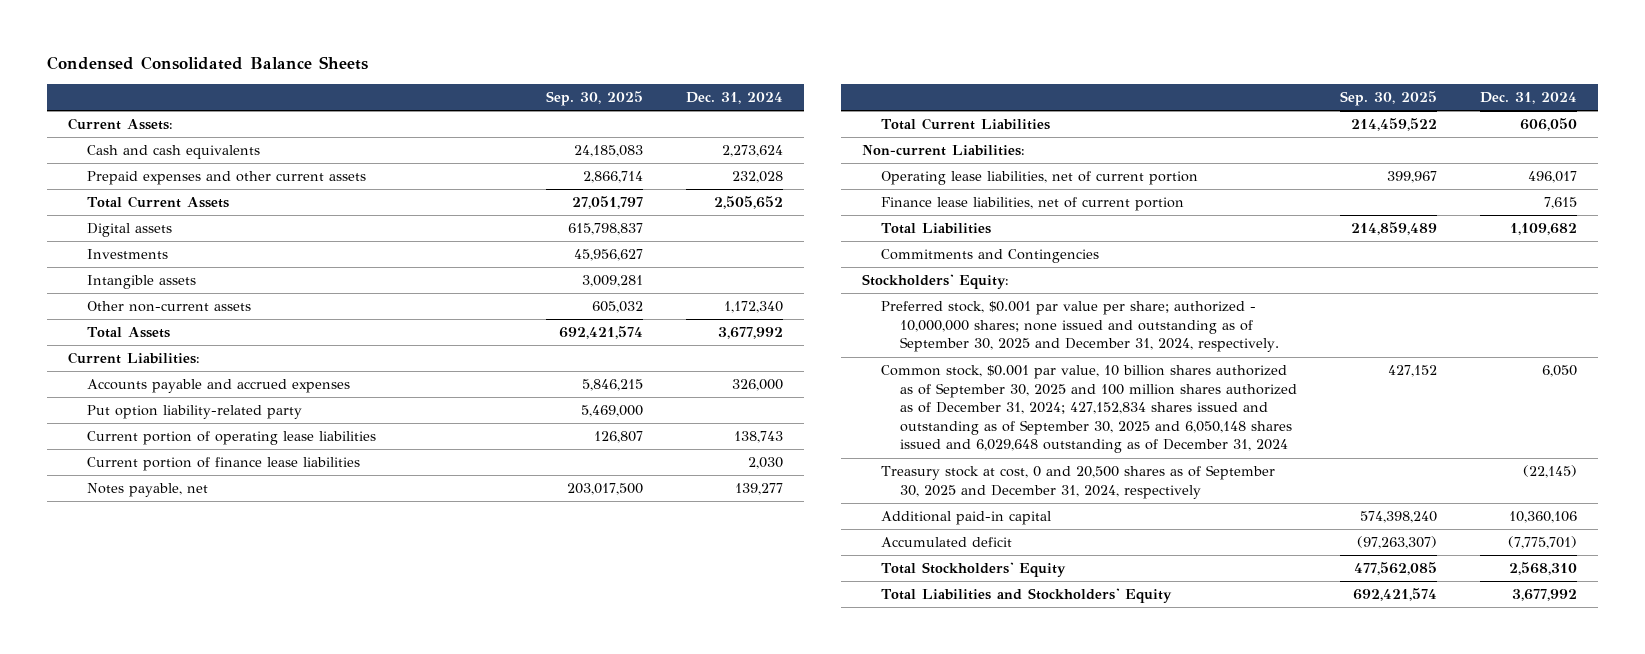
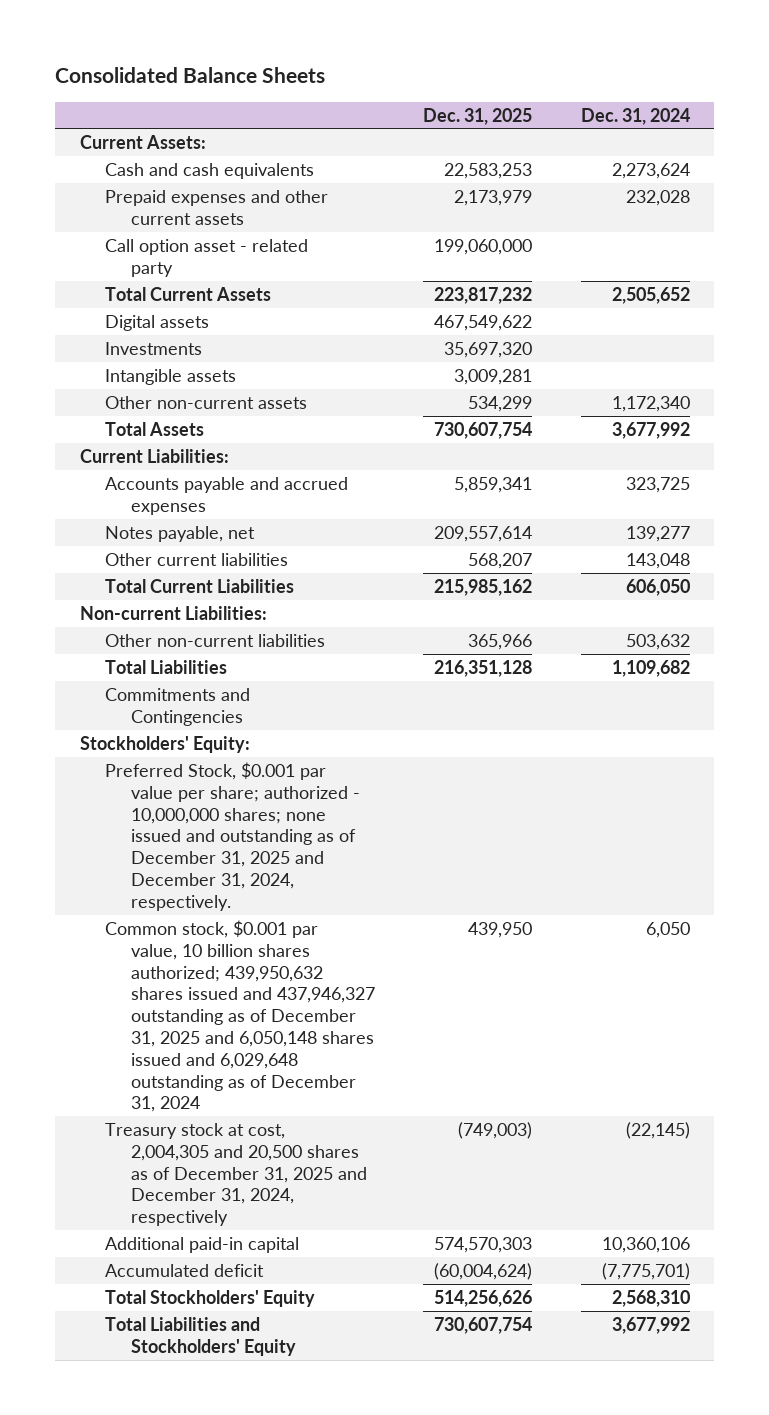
[46,56,368,71] Condensed Consolidated Balance Sheets -> [55,67,326,84] Consolidated Balance Sheets
[545,91,643,107] Sep. 30, 2025 -> none
none -> [423,107,533,125] Dec. 31, 2025
none -> [105,238,309,277] Call option asset - related party
[87,405,303,420] Put option liability-related party -> none
[87,431,377,446] Current portion of operating lease liabilities -> none
[87,457,361,472] Current portion of finance lease liabilities -> none
[731,379,783,392] 326,000 -> [625,476,690,493] 323,725
none -> [105,552,289,566] Other current liabilities
[880,171,1198,186] Operating lease liabilities, net of current portion -> none
[880,197,1184,212] Finance lease liabilities, net of current portion -> none
none -> [105,633,326,647] Other non-current liabilities
[880,301,1279,353] Preferred stock, $0.001 par value per share; authorized - 10,000,000 shares; none issued and outstanding as of September 30, 2025 and December 31, 2024, respectively. -> [105,761,360,911] Preferred Stock, $0.001 par value per share; authorized - 10,000,000 shares; none issued and outstanding as of December 31, 2025 and December 31, 2024, respectively.
[880,365,1297,454] Common stock, $0.001 par value, 10 billion shares authorized as of September 30, 2025 and 100 million shares authorized as of December 31, 2024; 427,152,834 shares issued and outstanding as of September 30, 2025 and 6,050,148 shares issued and 6,029,648 outstanding as of December 31, 2024 -> [105,919,375,1113] Common stock, $0.001 par value, 10 billion shares authorized; 439,950,632 shares issued and 437,946,327 outstanding as of December 31, 2025 and 6,050,148 shares issued and 6,029,648 outstanding as of December 31, 2024
[880,465,1275,499] Treasury stock at cost, 0 and 20,500 shares as of September 30, 2025 and December 31, 2024, respectively -> [105,1122,367,1227] Treasury stock at cost, 2,004,305 and 20,500 shares as of December 31, 2025 and December 31, 2024, respectively

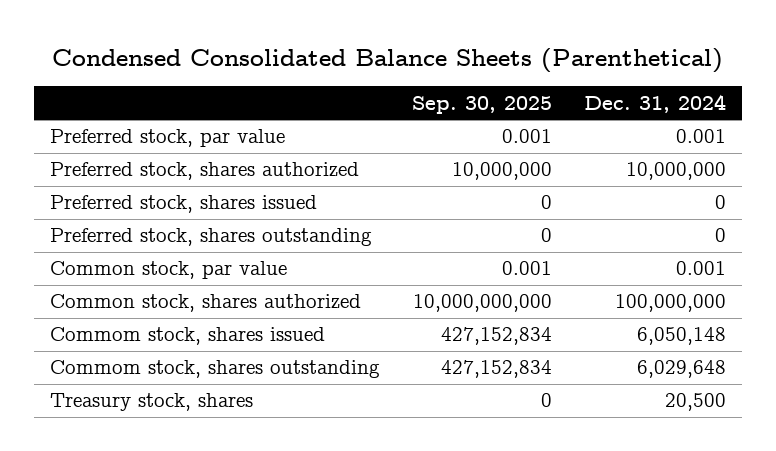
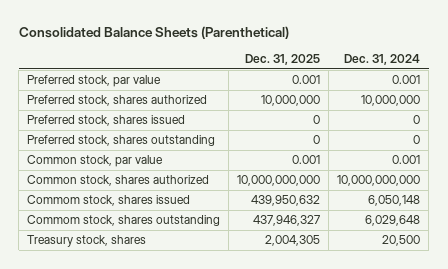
[52,47,724,73] Condensed Consolidated Balance Sheets (Parenthetical) -> [18,26,289,40] Consolidated Balance Sheets (Parenthetical)
[412,95,553,114] Sep. 30, 2025 -> none
none -> [245,54,321,66] Dec. 31, 2025
[615,294,727,313] 100,000,000 -> [337,175,421,187] 10,000,000,000

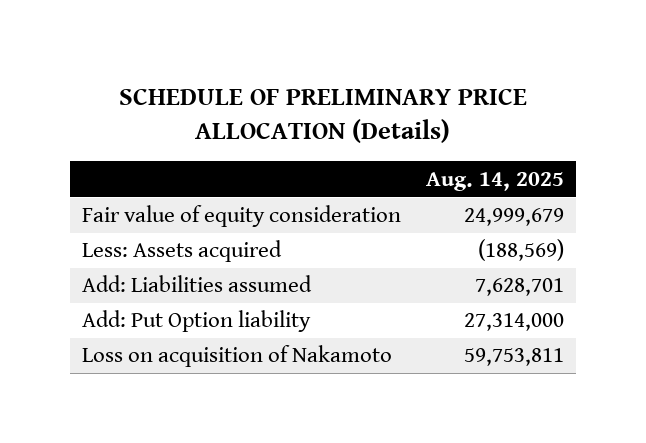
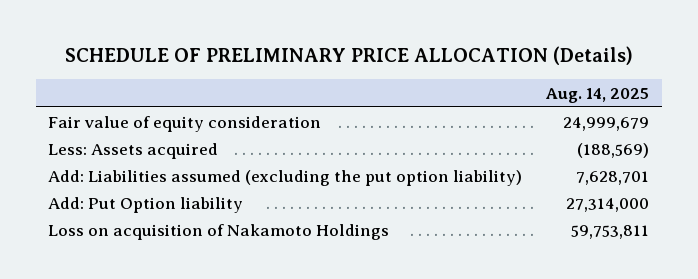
[82,275,313,293] Add: Liabilities assumed -> [48,169,523,186] Add: Liabilities assumed (excluding the put option liability)
[82,345,393,368] Loss on acquisition of Nakamoto -> [48,223,390,240] Loss on acquisition of Nakamoto Holdings

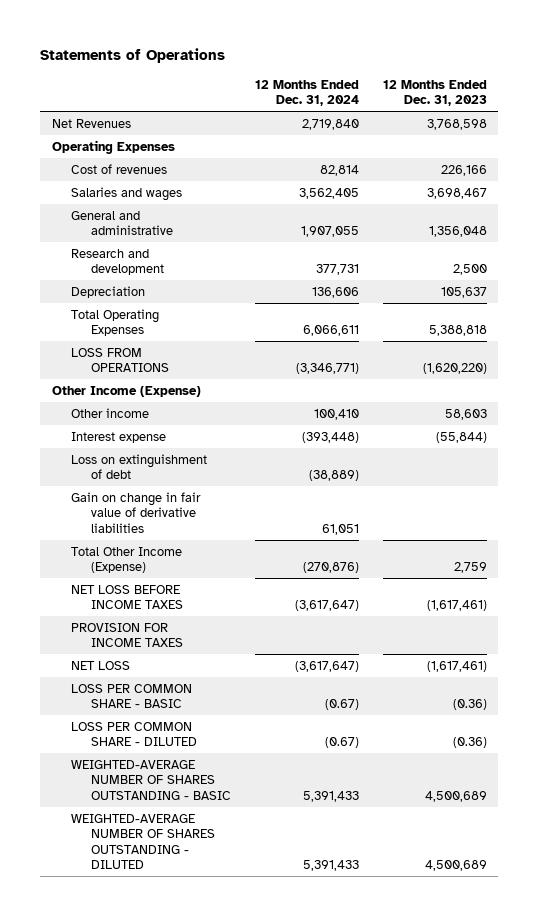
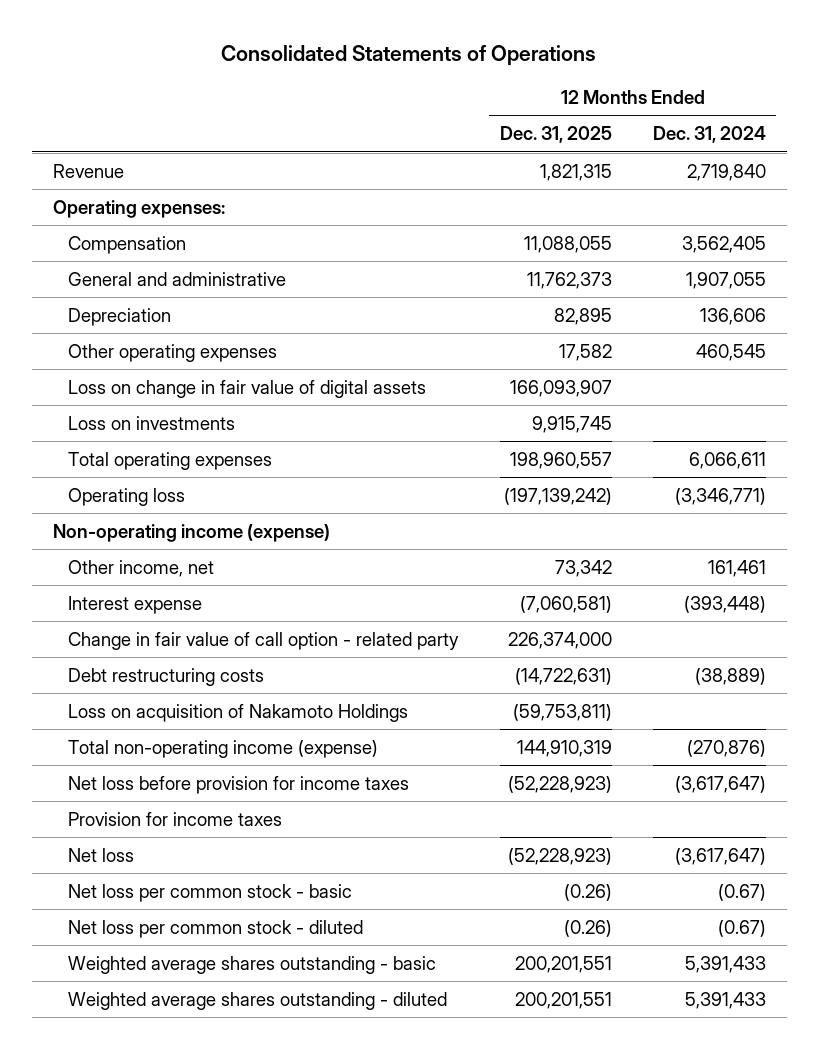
[39,47,225,63] Statements of Operations -> [221,44,597,66] Consolidated Statements of Operations
[382,79,487,107] 12 Months Ended Dec. 31, 2023 -> none
none -> [499,126,612,144] Dec. 31, 2025
[71,163,168,174] Cost of revenues -> none
[51,118,131,128] Net Revenues -> [52,163,124,178] Revenue
[51,139,175,154] Operating Expenses -> [52,199,225,218] Operating expenses:
[71,186,183,201] Salaries and wages -> [68,235,187,254] Compensation
[71,248,164,276] Research and development -> none
none -> [68,343,278,362] Other operating expenses
none -> [68,379,427,398] Loss on change in fair value of digital assets
none -> [68,415,236,430] Loss on investments
[71,308,160,337] Total Operating Expenses -> [68,451,273,470] Total operating expenses
[71,347,169,373] LOSS FROM OPERATIONS -> [68,487,186,506] Operating loss
[51,385,201,397] Other Income (Expense) -> [52,523,330,542] Non-operating income (expense)
[71,407,150,418] Other income -> [68,559,215,577] Other income, net
[313,408,359,420] 100,410 -> [707,559,766,577] 161,461
[71,491,202,533] Gain on change in fair value of derivative liabilities -> none
none -> [68,631,460,650] Change in fair value of call option - related party
[71,453,208,480] Loss on extinguishment of debt -> [68,667,265,686] Debt restructuring costs
none -> [68,703,409,722] Loss on acquisition of Nakamoto Holdings
[71,546,183,574] Total Other Income (Expense) -> [68,739,379,758] Total non-operating income (expense)
[71,584,183,610] NET LOSS BEFORE INCOME TAXES -> [68,775,410,794] Net loss before provision for income taxes
[71,622,183,648] PROVISION FOR INCOME TAXES -> [68,811,283,826] Provision for income taxes
[71,660,131,670] NET LOSS -> [68,847,135,862] Net loss
[71,683,193,709] LOSS PER COMMON SHARE - BASIC -> [68,883,353,902] Net loss per common stock - basic
[71,721,197,747] LOSS PER COMMON SHARE - DILUTED -> [68,919,364,938] Net loss per common stock - diluted
[71,759,231,800] WEIGHTED-AVERAGE NUMBER OF SHARES OUTSTANDING - BASIC -> [68,955,437,974] Weighted average shares outstanding - basic
[71,813,215,869] WEIGHTED-AVERAGE NUMBER OF SHARES OUTSTANDING - DILUTED -> [68,991,448,1010] Weighted average shares outstanding - diluted

